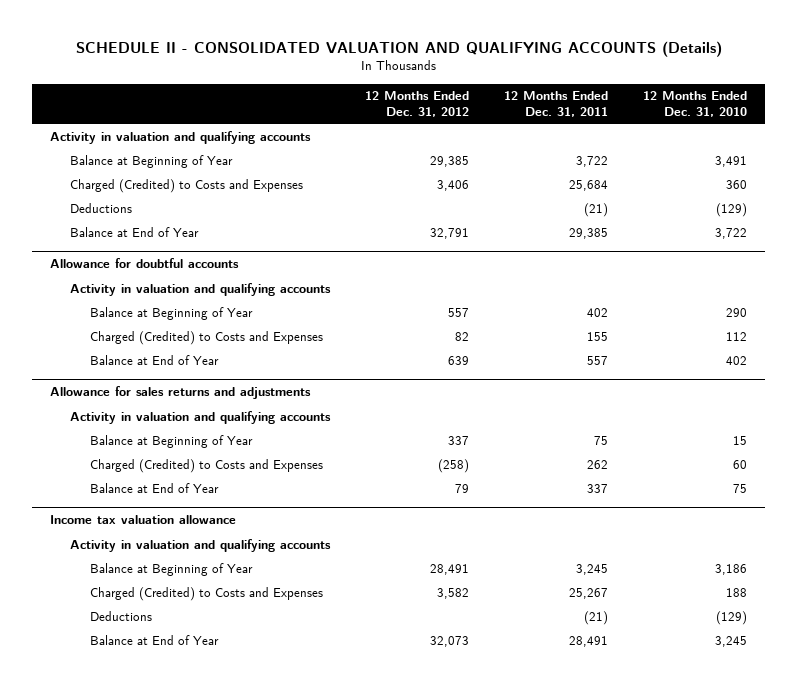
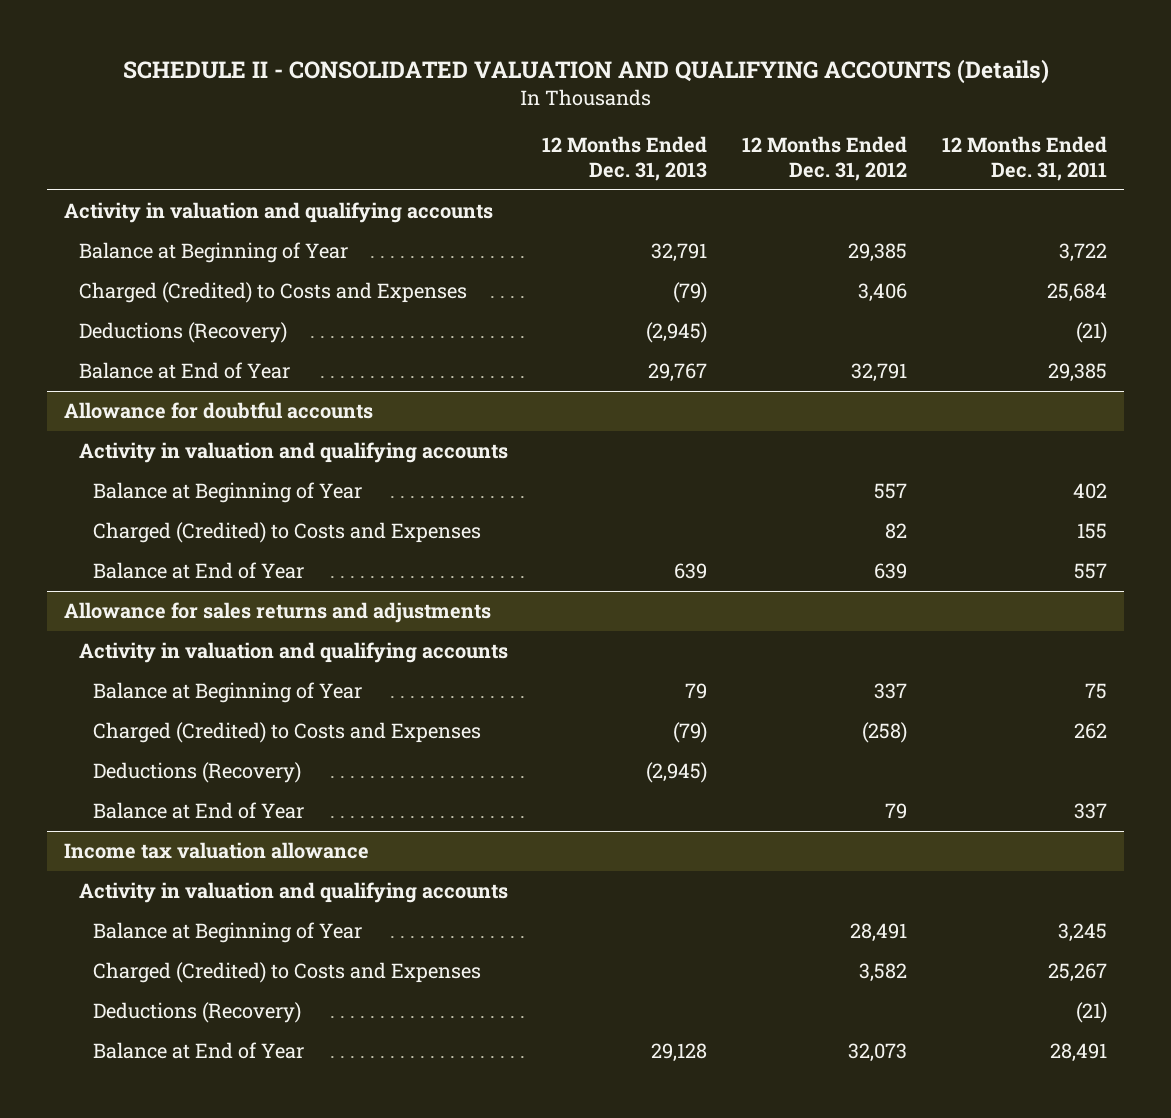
[643,91,748,117] 12 Months Ended Dec. 31, 2010 -> none
none -> [542,136,708,181] 12 Months Ended Dec. 31, 2013
[69,202,132,213] Deductions -> [78,322,287,344] Deductions (Recovery)
none -> [93,762,302,784] Deductions (Recovery)
[89,610,152,621] Deductions -> [93,1002,302,1024] Deductions (Recovery)

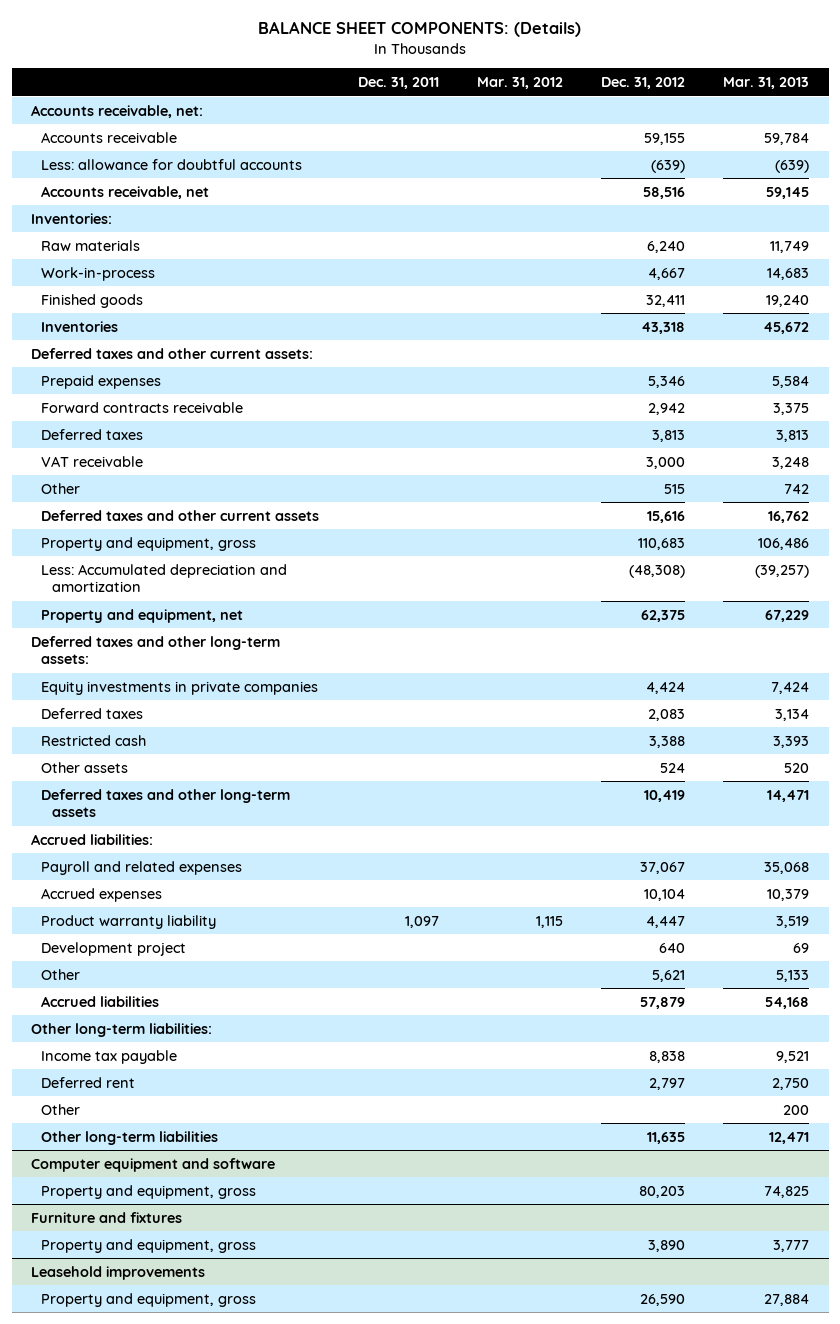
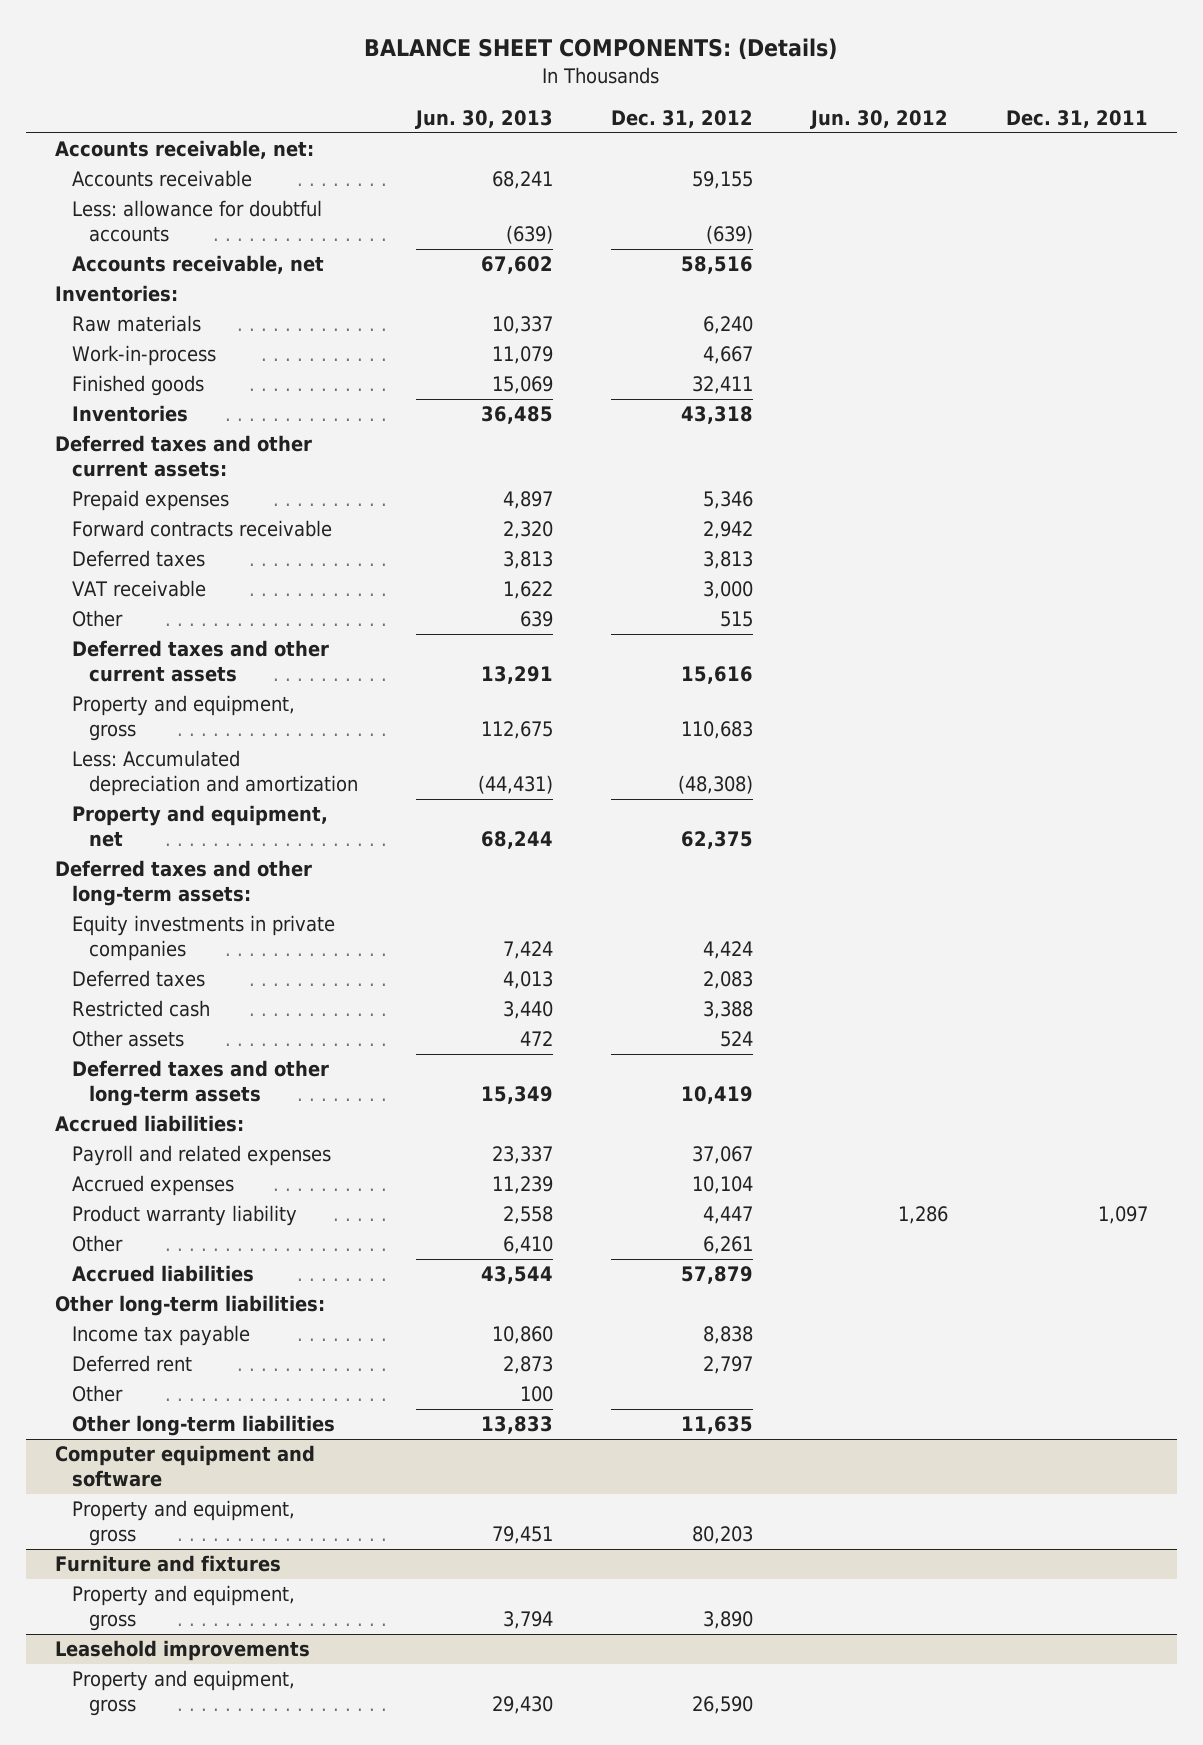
[476,77,563,90] Mar. 31, 2012 -> none
[723,77,810,90] Mar. 31, 2013 -> none
none -> [414,109,553,129] Jun. 30, 2013
none -> [809,109,948,129] Jun. 30, 2012
[41,941,187,956] Development project -> none
[652,969,686,982] 5,621 -> [702,1236,753,1255] 6,261

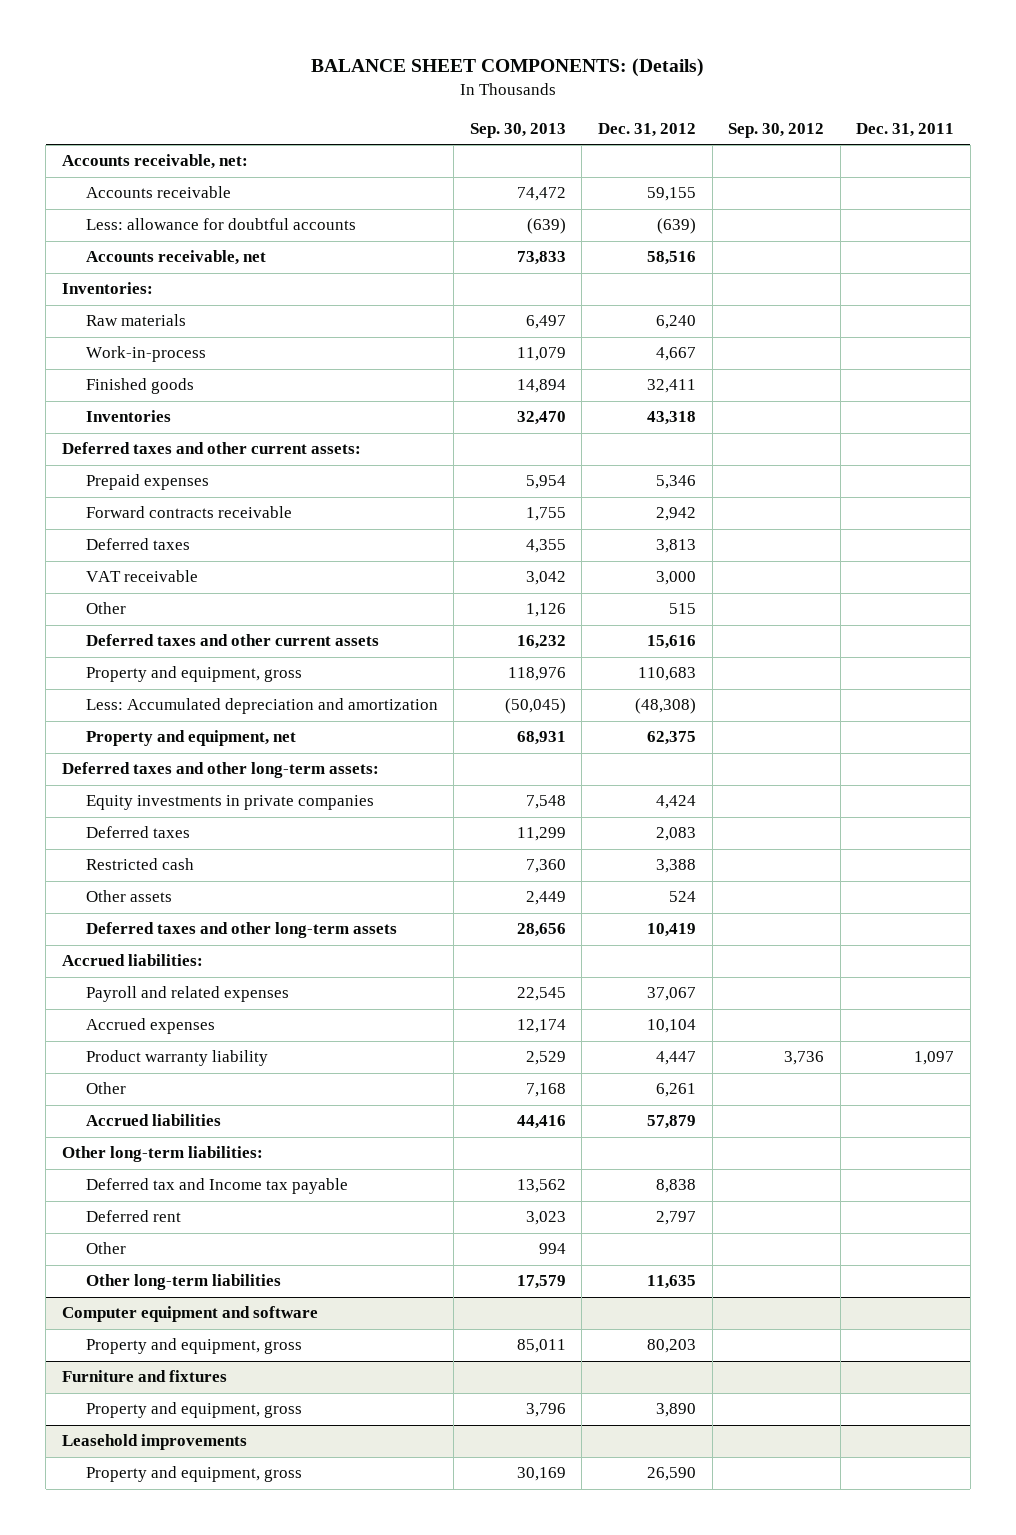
[414,109,553,129] Jun. 30, 2013 -> none
[809,109,948,129] Jun. 30, 2012 -> none
none -> [469,122,566,138] Sep. 30, 2013
none -> [728,122,825,138] Sep. 30, 2012
[72,1325,251,1347] Income tax payable -> [85,1178,348,1195] Deferred tax and Income tax payable

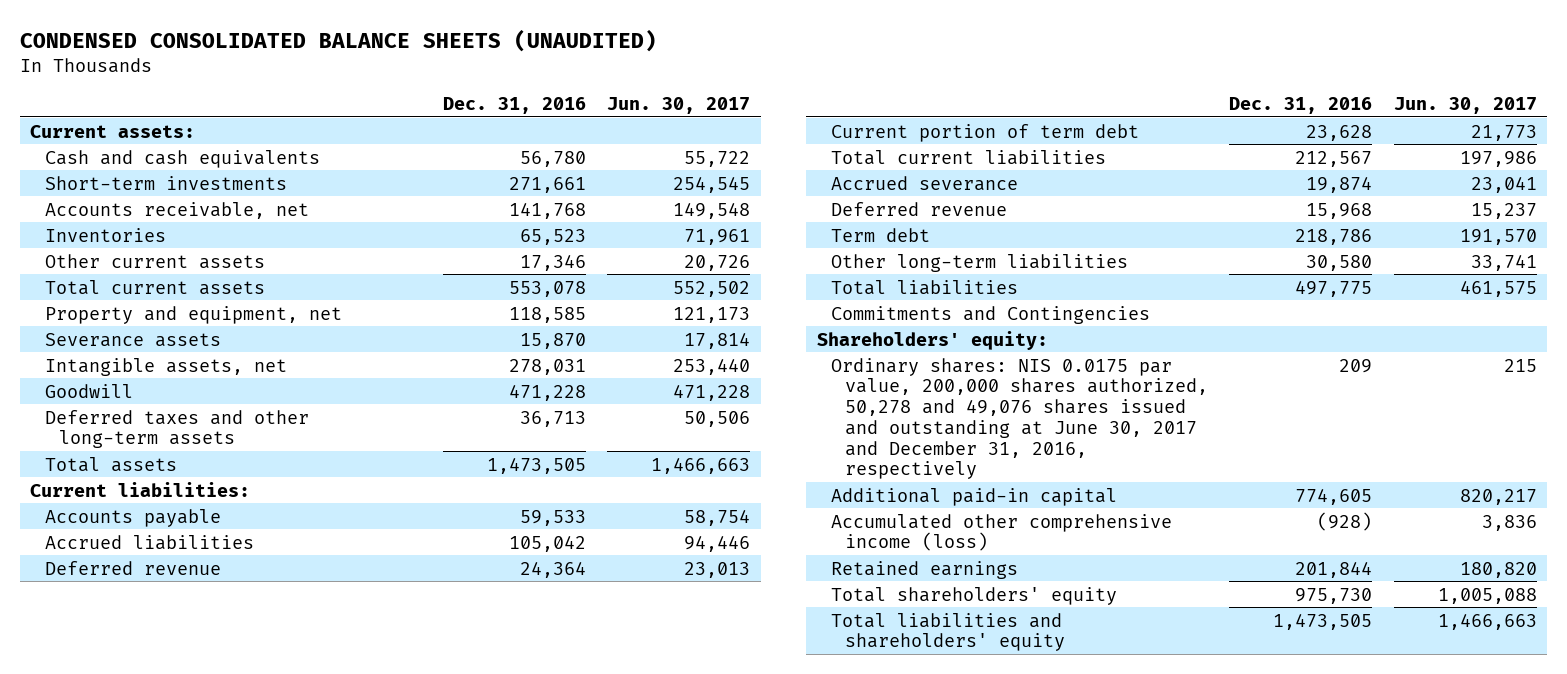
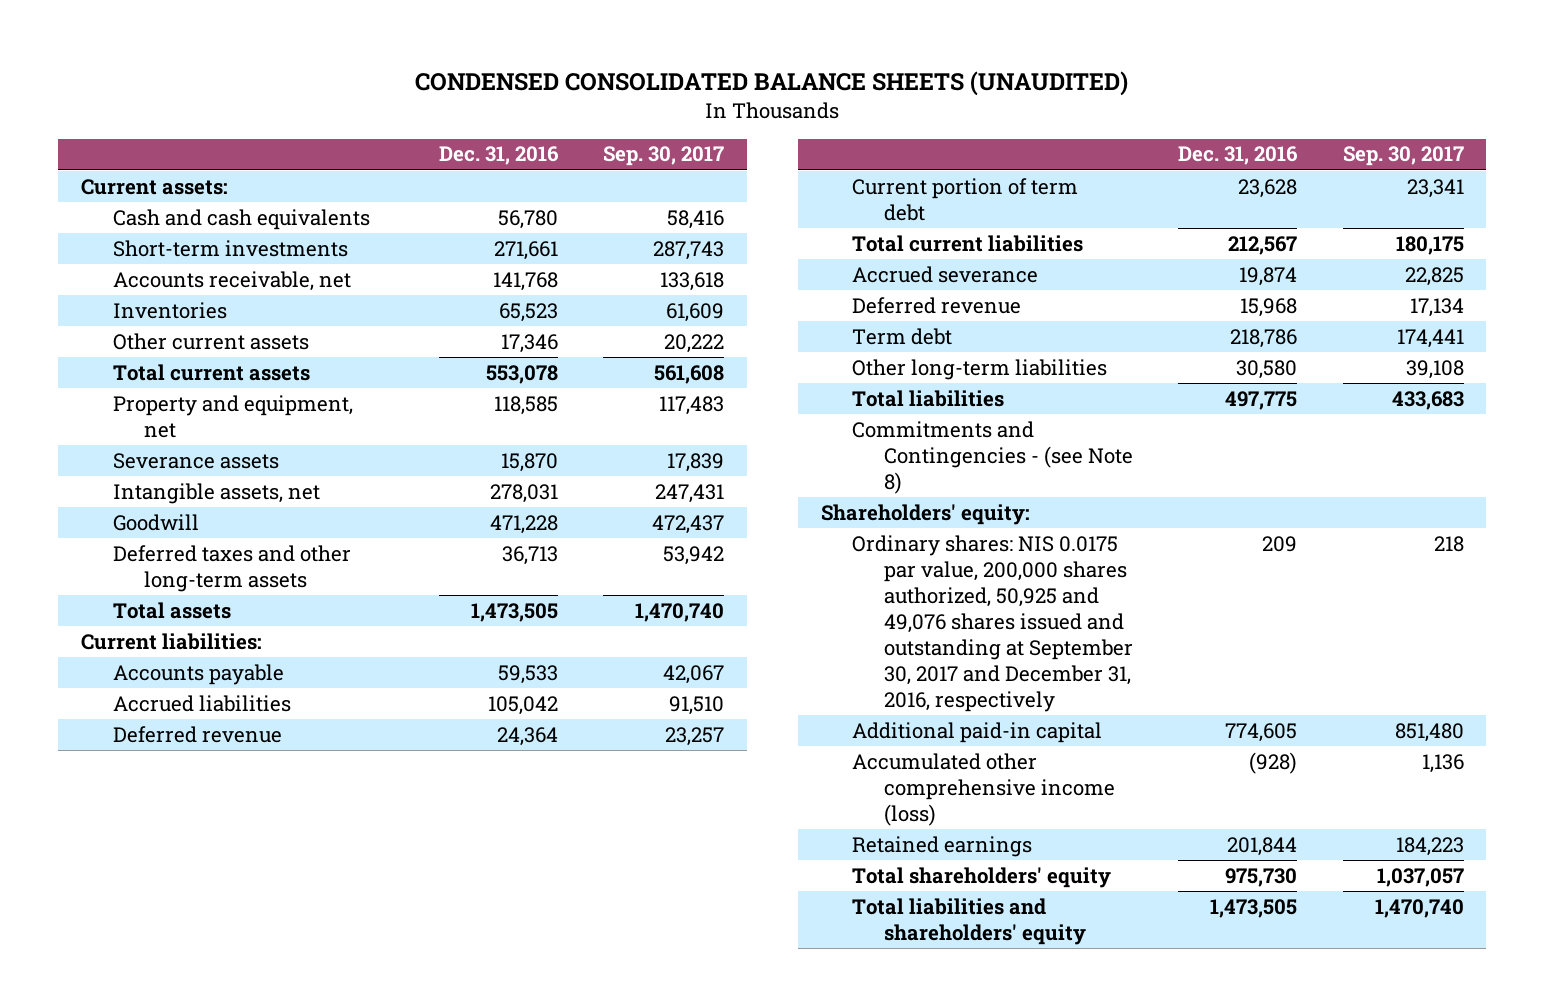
[607,96,751,114] Jun. 30, 2017 -> none
none -> [602,146,724,167] Sep. 30, 2017
[830,305,1150,324] Commitments and Contingencies -> [852,420,1134,495] Commitments and Contingencies - (see Note 8)
[830,357,1209,480] Ordinary shares: NIS 0.0175 par value, 200,000 shares authorized, 50,278 and 49,076 shares issued and outstanding at June 30, 2017 and December 31, 2016, respectively -> [852,534,1134,713] Ordinary shares: NIS 0.0175 par value, 200,000 shares authorized, 50,925 and 49,076 shares issued and outstanding at September 30, 2017 and December 31, 2016, respectively

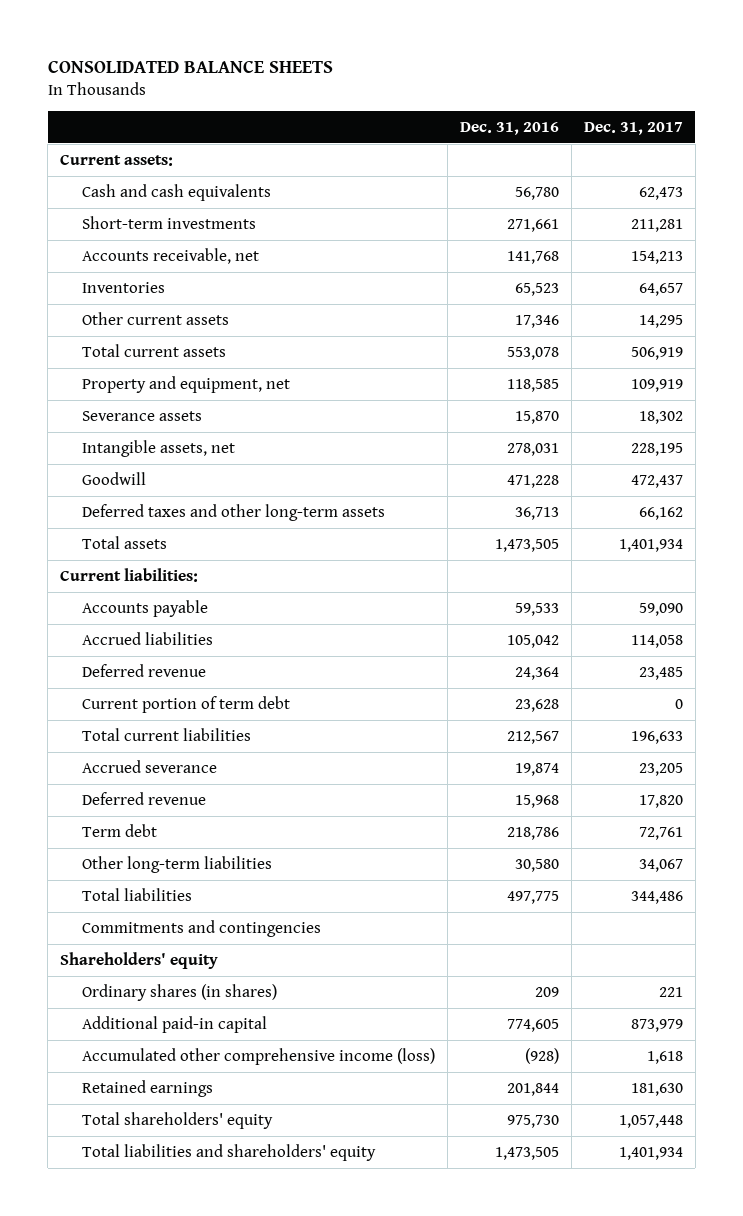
[415,71,1129,97] CONDENSED CONSOLIDATED BALANCE SHEETS (UNAUDITED) -> [47,59,333,73] CONSOLIDATED BALANCE SHEETS
[602,146,724,167] Sep. 30, 2017 -> none
none -> [583,122,683,136] Dec. 31, 2017
[852,420,1134,495] Commitments and Contingencies - (see Note 8) -> [81,919,321,937] Commitments and contingencies
[820,503,1030,525] Shareholders' equity: -> [60,951,219,969] Shareholders' equity
[852,534,1134,713] Ordinary shares: NIS 0.0175 par value, 200,000 shares authorized, 50,925 and 49,076 shares issued and outstanding at September 30, 2017 and December 31, 2016, respectively -> [81,983,277,1001] Ordinary shares (in shares)

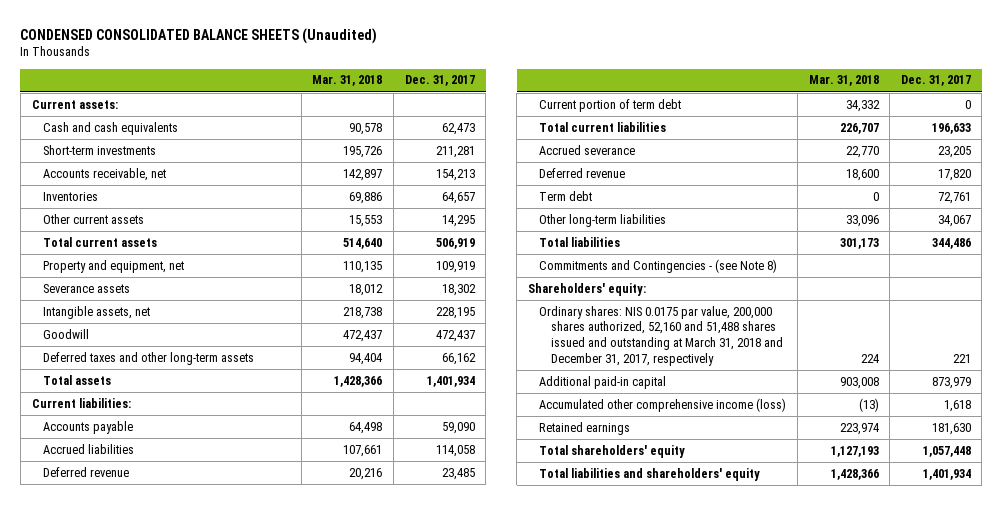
[47,59,333,73] CONSOLIDATED BALANCE SHEETS -> [20,27,378,44] CONDENSED CONSOLIDATED BALANCE SHEETS (Unaudited)
[459,122,559,136] Dec. 31, 2016 -> none
none -> [312,75,383,87] Mar. 31, 2018
[81,919,321,937] Commitments and contingencies -> [539,258,778,273] Commitments and Contingencies - (see Note 8)
[60,951,219,969] Shareholders' equity -> [527,282,646,296] Shareholders' equity:
[81,983,277,1001] Ordinary shares (in shares) -> [539,305,784,366] Ordinary shares: NIS 0.0175 par value, 200,000 shares authorized, 52,160 and 51,488 shares issued and outstanding at March 31, 2018 and December 31, 2017, respectively

